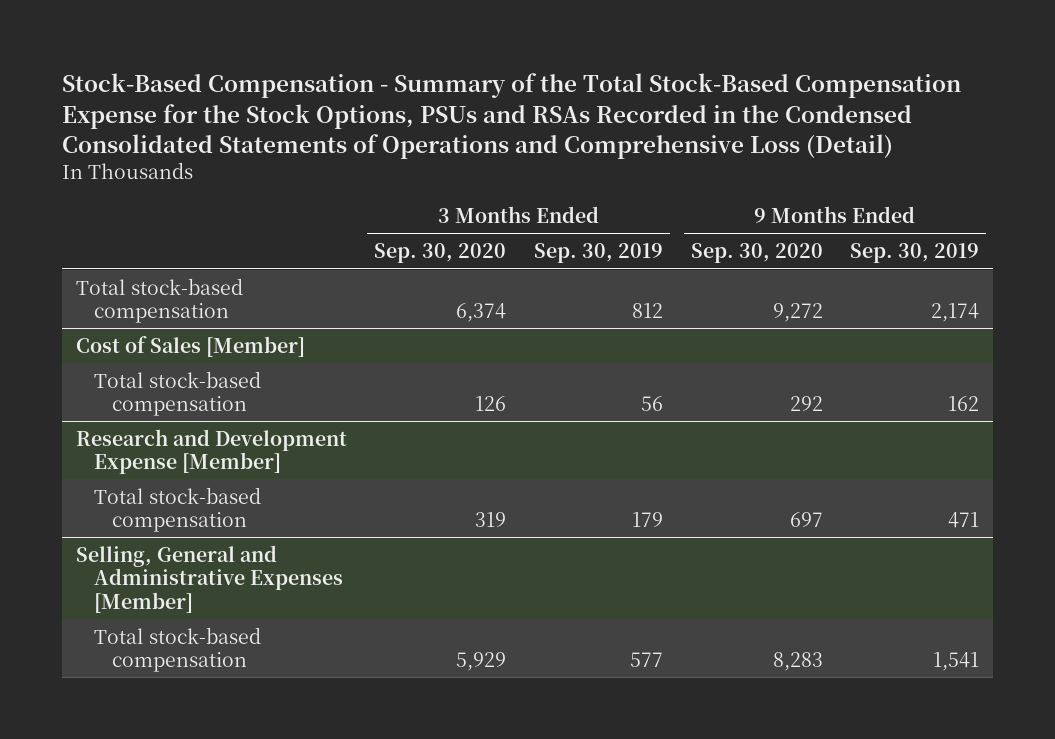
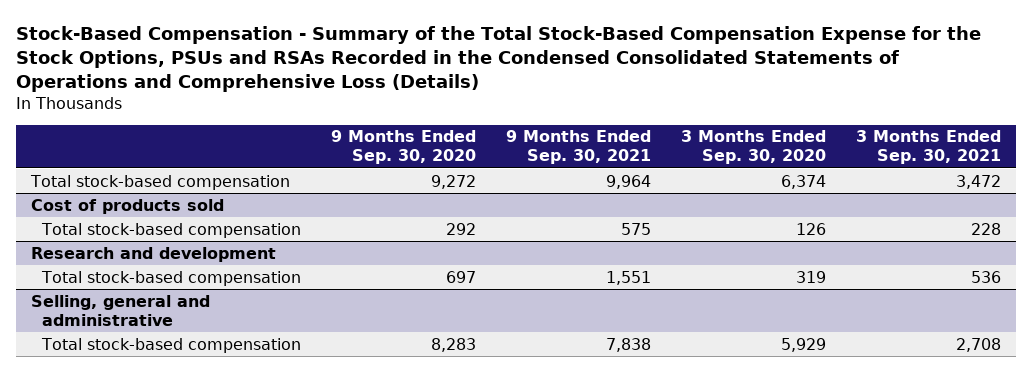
[61,73,961,159] Stock-Based Compensation - Summary of the Total Stock-Based Compensation Expense for the Stock Options, PSUs and RSAs Recorded in the Condensed Consolidated Statements of Operations and Comprehensive Loss (Detail) -> [16,26,982,93] Stock-Based Compensation - Summary of the Total Stock-Based Compensation Expense for the Stock Options, PSUs and RSAs Recorded in the Condensed Consolidated Statements of Operations and Comprehensive Loss (Details)
[533,243,663,264] Sep. 30, 2019 -> none
[850,243,980,264] Sep. 30, 2019 -> none
none -> [506,130,652,165] 9 Months Ended Sep. 30, 2021
none -> [855,130,1001,165] 3 Months Ended Sep. 30, 2021
[75,335,305,357] Cost of Sales [Member] -> [30,198,224,214] Cost of products sold
[75,428,347,475] Research and Development Expense [Member] -> [30,246,276,262] Research and development
[75,544,343,613] Selling, General and Administrative Expenses [Member] -> [30,294,210,326] Selling, general and administrative

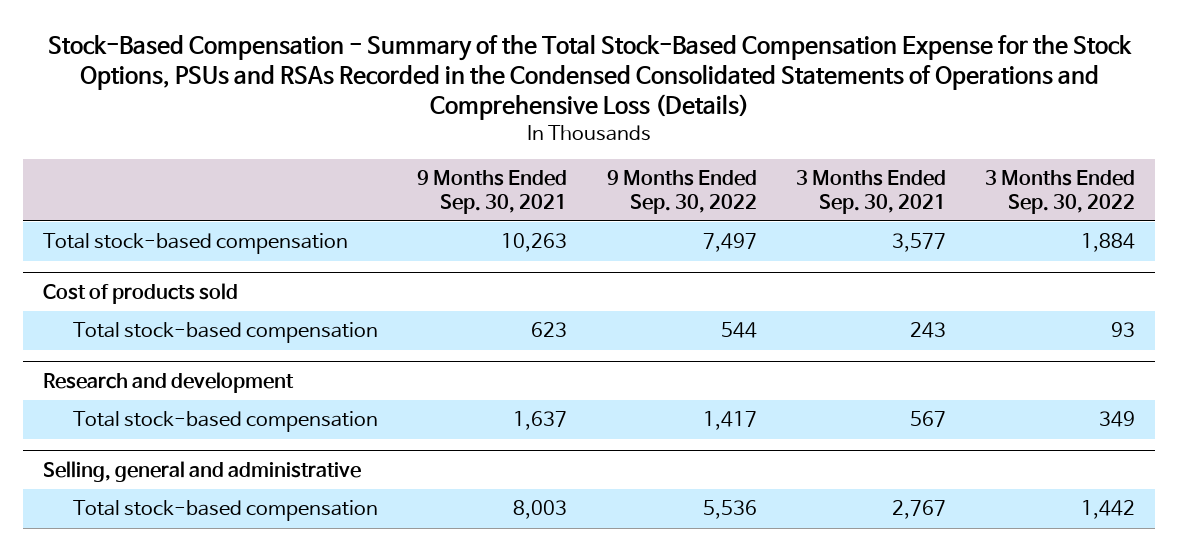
[331,130,477,165] 9 Months Ended Sep. 30, 2020 -> none
[680,130,826,165] 3 Months Ended Sep. 30, 2020 -> none
none -> [606,170,757,214] 9 Months Ended Sep. 30, 2022
none -> [985,170,1136,214] 3 Months Ended Sep. 30, 2022
[606,174,652,189] 9,964 -> [501,233,568,253] 10,263
[955,174,1001,189] 3,472 -> [892,233,947,253] 3,577
[621,222,652,235] 575 -> [531,322,568,338] 623
[970,222,1001,235] 228 -> [910,322,947,339] 243
[606,270,652,285] 1,551 -> [513,411,568,431] 1,637
[970,270,1001,283] 536 -> [910,411,947,428] 567
[606,337,652,352] 7,838 -> [513,500,568,520] 8,003
[955,337,1001,352] 2,708 -> [892,500,947,520] 2,767

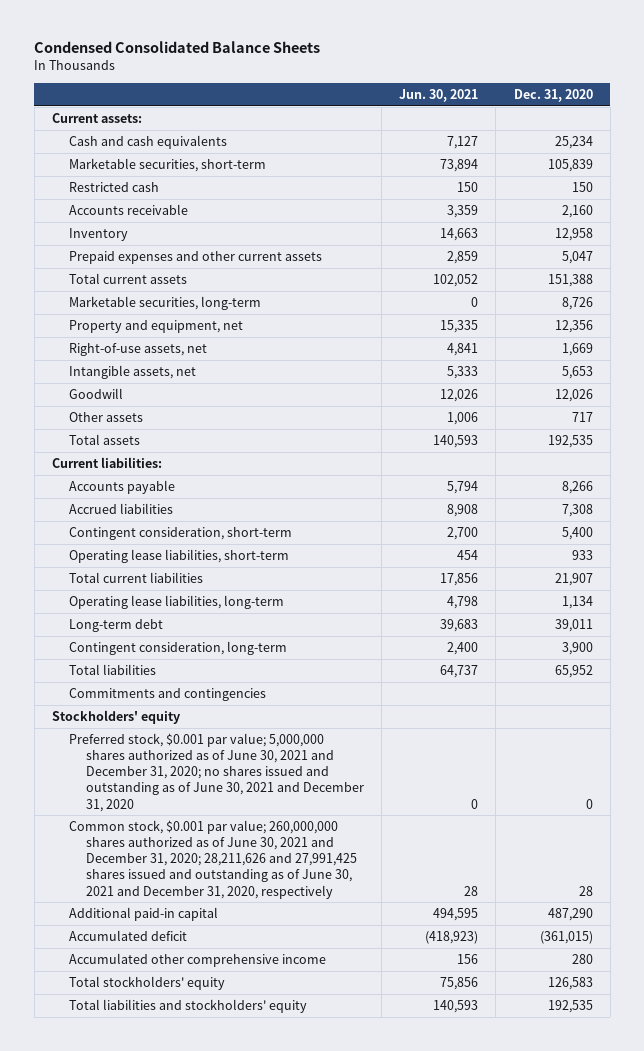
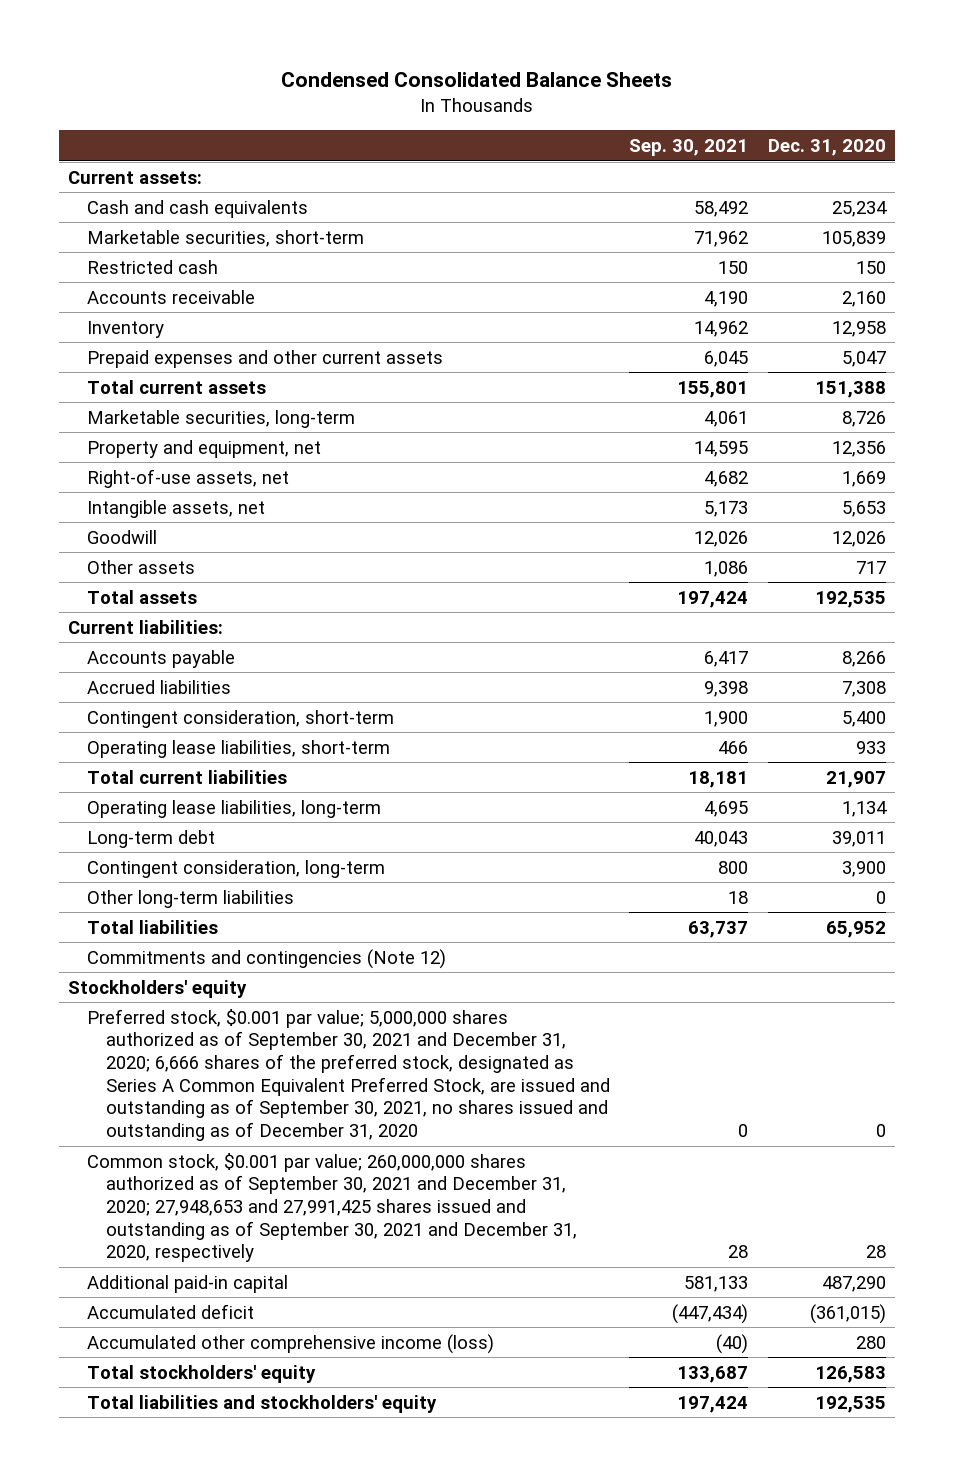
[399,88,479,102] Jun. 30, 2021 -> none
none -> [629,139,749,157] Sep. 30, 2021
none -> [87,889,295,908] Other long-term liabilities
[68,687,266,701] Commitments and contingencies -> [87,948,447,969] Commitments and contingencies (Note 12)
[68,732,365,812] Preferred stock, $0.001 par value; 5,000,000 shares authorized as of June 30, 2021 and December 31, 2020; no shares issued and outstanding as of June 30, 2021 and December 31, 2020 -> [87,1008,611,1141] Preferred stock, $0.001 par value; 5,000,000 shares authorized as of September 30, 2021 and December 31, 2020; 6,666 shares of the preferred stock, designated as Series A Common Equivalent Preferred Stock, are issued and outstanding as of September 30, 2021, no shares issued and outstanding as of December 31, 2020
[68,819,358,899] Common stock, $0.001 par value; 260,000,000 shares authorized as of June 30, 2021 and December 31, 2020; 28,211,626 and 27,991,425 shares issued and outstanding as of June 30, 2021 and December 31, 2020, respectively -> [87,1152,578,1263] Common stock, $0.001 par value; 260,000,000 shares authorized as of September 30, 2021 and December 31, 2020; 27,948,653 and 27,991,425 shares issued and outstanding as of September 30, 2021 and December 31, 2020, respectively
[68,952,326,967] Accumulated other comprehensive income -> [87,1333,495,1354] Accumulated other comprehensive income (loss)

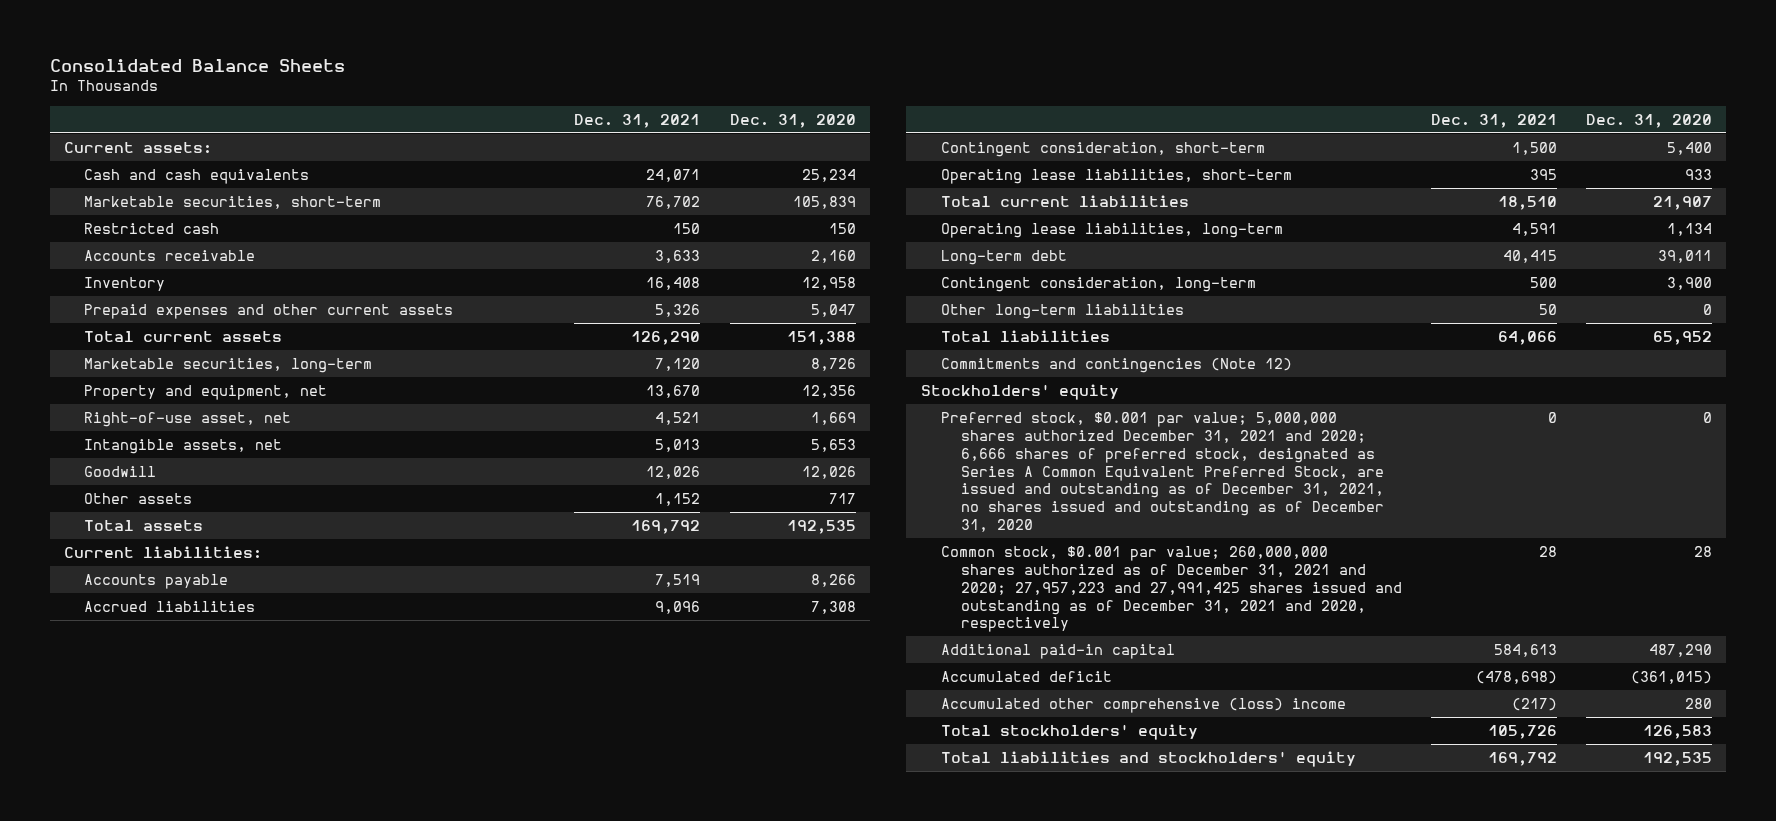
[280,72,672,88] Condensed Consolidated Balance Sheets -> [49,59,345,73] Consolidated Balance Sheets
[629,139,749,157] Sep. 30, 2021 -> none
none -> [574,113,701,128] Dec. 31, 2021
[87,468,290,488] Right-of-use assets, net -> [84,411,292,427] Right-of-use asset, net
[87,1008,611,1141] Preferred stock, $0.001 par value; 5,000,000 shares authorized as of September 30, 2021 and December 31, 2020; 6,666 shares of the preferred stock, designated as Series A Common Equivalent Preferred Stock, are issued and outstanding as of September 30, 2021, no shares issued and outstanding as of December 31, 2020 -> [940,411,1384,533] Preferred stock, $0.001 par value; 5,000,000 shares authorized December 31, 2021 and 2020; 6,666 shares of preferred stock, designated as Series A Common Equivalent Preferred Stock, are issued and outstanding as of December 31, 2021, no shares issued and outstanding as of December 31, 2020
[87,1152,578,1263] Common stock, $0.001 par value; 260,000,000 shares authorized as of September 30, 2021 and December 31, 2020; 27,948,653 and 27,991,425 shares issued and outstanding as of September 30, 2021 and December 31, 2020, respectively -> [940,545,1402,633] Common stock, $0.001 par value; 260,000,000 shares authorized as of December 31, 2021 and 2020; 27,957,223 and 27,991,425 shares issued and outstanding as of December 31, 2021 and 2020, respectively
[87,1333,495,1354] Accumulated other comprehensive income (loss) -> [940,697,1346,713] Accumulated other comprehensive (loss) income

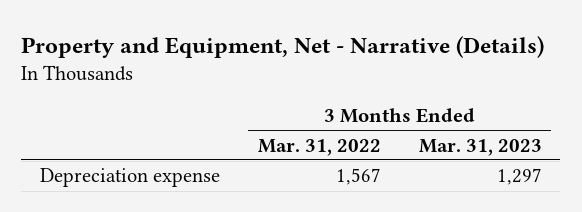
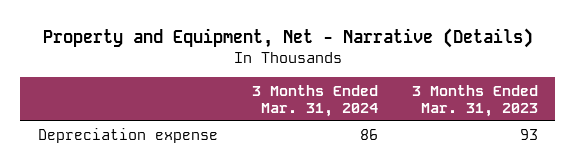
[257,138,381,156] Mar. 31, 2022 -> none
none -> [251,84,378,117] 3 Months Ended Mar. 31, 2024
[496,168,542,186] 1,297 -> [520,129,539,141] 93

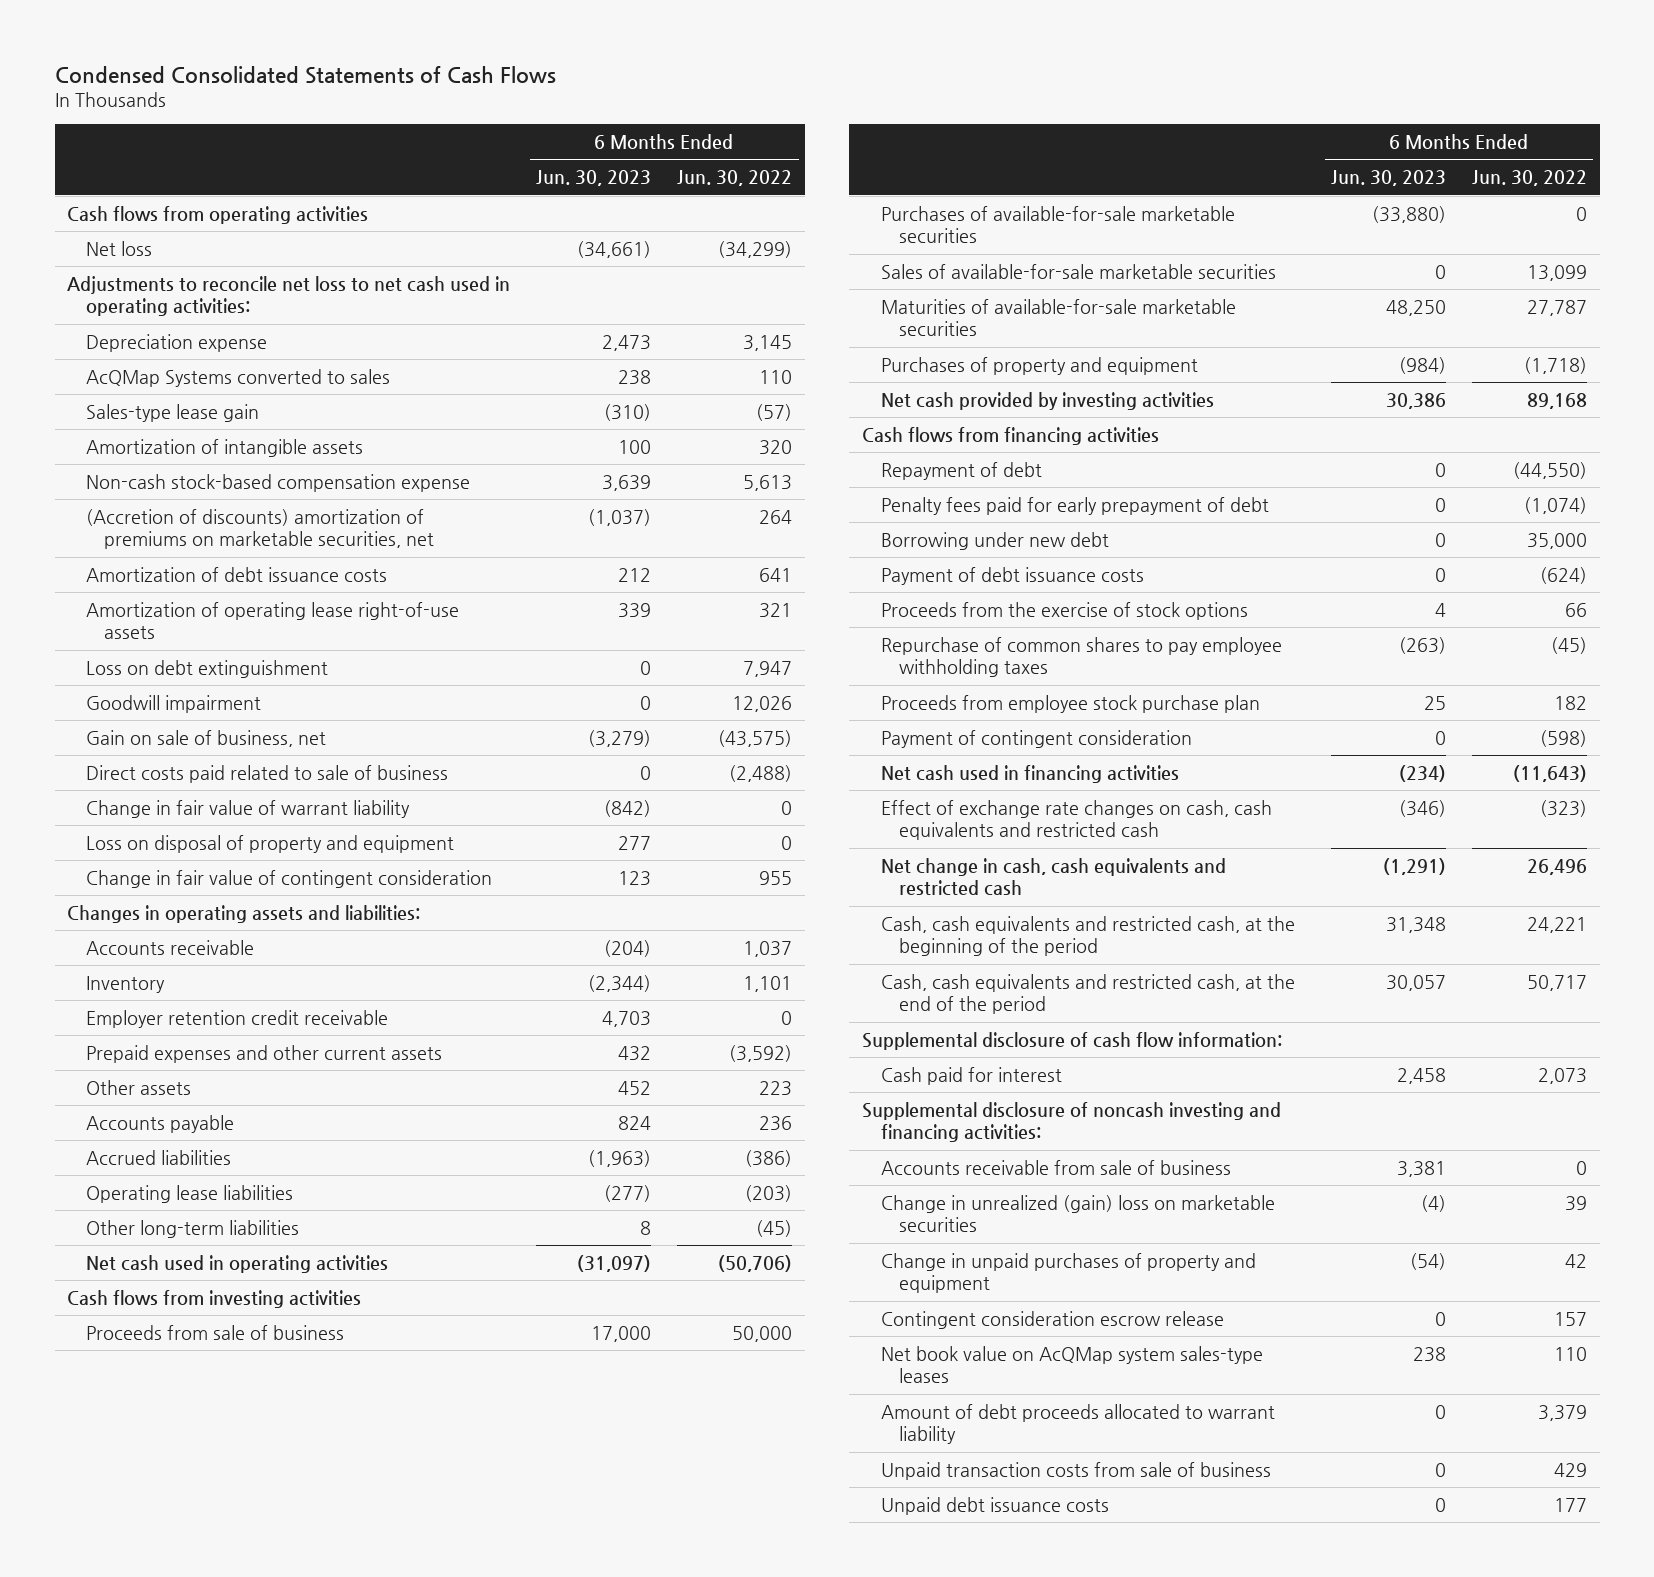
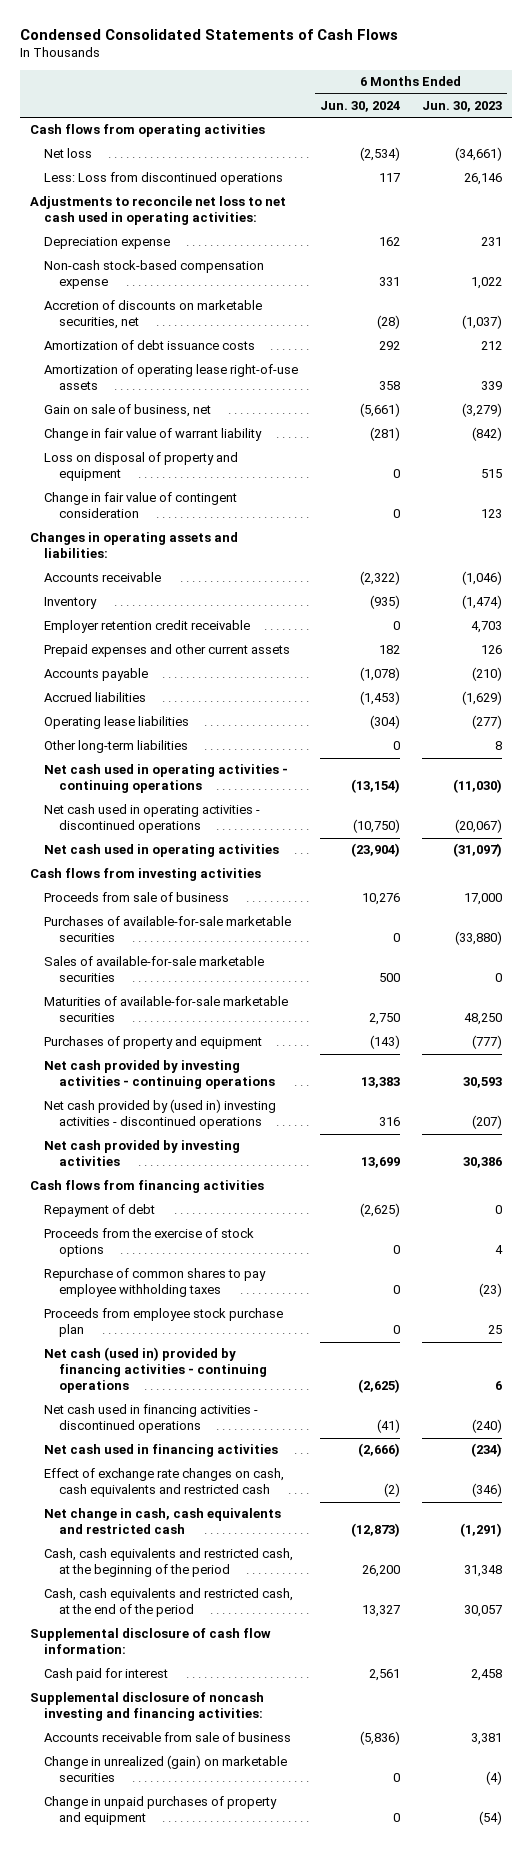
[677,170,793,187] Jun. 30, 2022 -> none
none -> [319,101,400,113] Jun. 30, 2024
none -> [44,172,284,186] Less: Loss from discontinued operations
[85,368,390,387] AcQMap Systems converted to sales -> none
[85,403,259,422] Sales-type lease gain -> none
[85,438,363,457] Amortization of intangible assets -> none
[602,334,652,351] 2,473 -> [480,237,502,247] 231
[602,474,652,491] 3,639 -> [470,277,502,290] 1,022
[85,508,435,550] (Accretion of discounts) amortization of premiums on marketable securities, net -> [44,300,263,330] Accretion of discounts on marketable securities, net
[85,659,328,678] Loss on debt extinguishment -> none
[85,694,261,713] Goodwill impairment -> none
[85,764,448,783] Direct costs paid related to sale of business -> none
[618,835,652,850] 277 -> [480,469,502,479] 515
[604,939,652,957] (204) -> [461,571,502,586] (1,046)
[588,974,652,992] (2,344) -> [461,595,502,610] (1,474)
[85,1079,191,1095] Other assets -> none
[618,1045,652,1061] 432 -> [480,645,502,655] 126
[618,1115,652,1130] 824 -> [471,667,502,682] (210)
[588,1149,652,1167] (1,963) -> [461,691,502,706] (1,629)
none -> [44,764,289,794] Net cash used in operating activities - continuing operations
none -> [44,804,261,834] Net cash used in operating activities - discontinued operations
[1399,356,1447,374] (984) -> [471,1035,502,1050] (777)
none -> [44,1060,275,1090] Net cash provided by investing activities - continuing operations
none -> [44,1099,277,1130] Net cash provided by (used in) investing activities - discontinued operations
[880,496,1269,515] Penalty fees paid for early prepayment of debt -> none
[880,531,1109,550] Borrowing under new debt -> none
[880,566,1144,585] Payment of debt issuance costs -> none
[1399,636,1447,654] (263) -> [478,1283,502,1298] (23)
[880,729,1192,748] Payment of contingent consideration -> none
none -> [44,1347,267,1394] Net cash (used in) provided by financing activities - continuing operations
none -> [44,1404,259,1434] Net cash used in financing activities - discontinued operations
[880,1194,1275,1233] Change in unrealized (gain) loss on marketable securities -> [44,1755,288,1783] Change in unrealized (gain) on marketable securities
[880,1310,1224,1329] Contingent consideration escrow release -> none
[880,1345,1263,1384] Net book value on AcQMap system sales-type leases -> none
[880,1403,1275,1445] Amount of debt proceeds allocated to warrant liability -> none
[880,1461,1271,1480] Unpaid transaction costs from sale of business -> none
[880,1496,1109,1515] Unpaid debt issuance costs -> none

